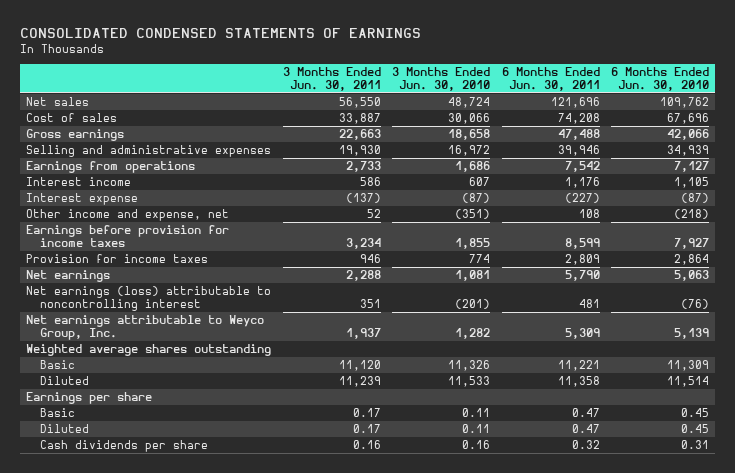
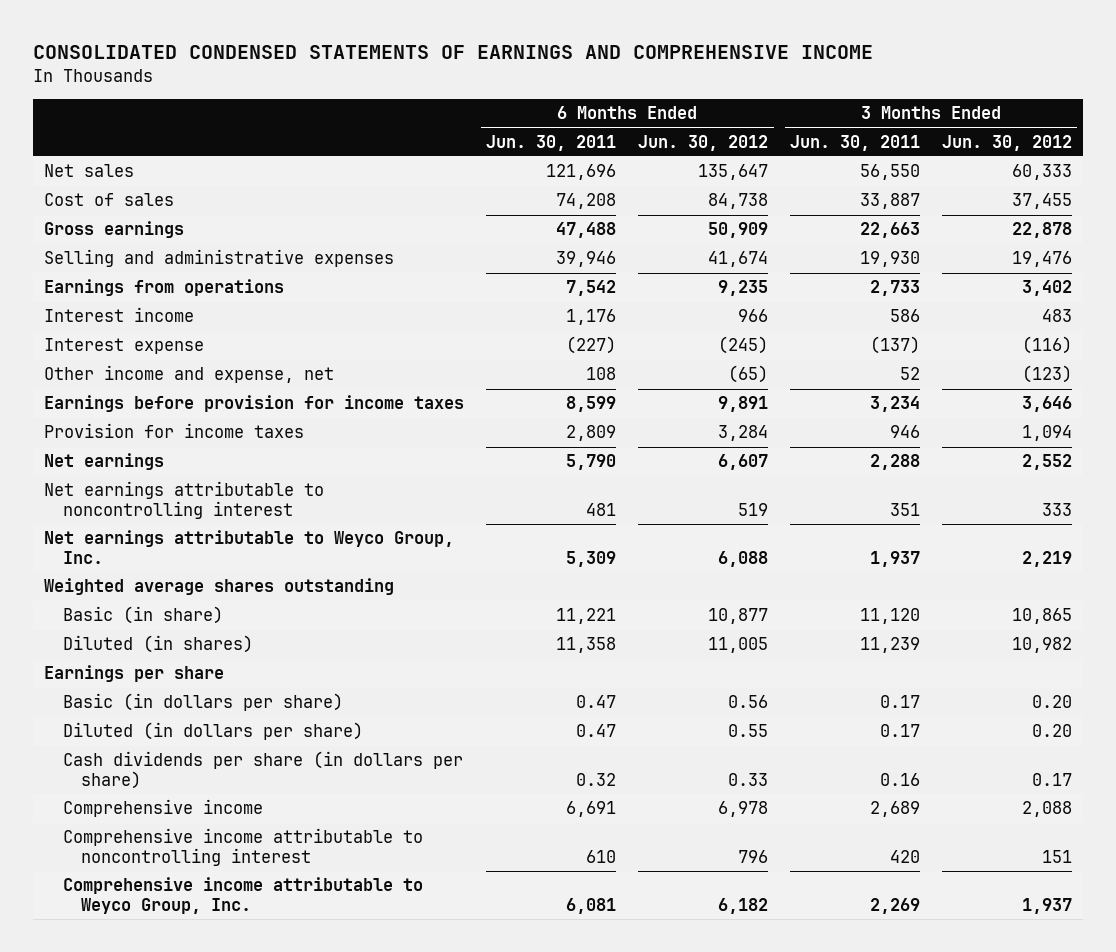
[20,27,422,38] CONSOLIDATED CONDENSED STATEMENTS OF EARNINGS -> [33,45,874,60] CONSOLIDATED CONDENSED STATEMENTS OF EARNINGS AND COMPREHENSIVE INCOME
[392,67,491,92] 3 Months Ended Jun. 30, 2010 -> none
[611,67,710,92] 6 Months Ended Jun. 30, 2010 -> none
none -> [638,134,769,151] Jun. 30, 2012
none -> [941,134,1072,151] Jun. 30, 2012
[26,286,272,312] Net earnings (loss) attributable to noncontrolling interest -> [44,481,325,520] Net earnings attributable to noncontrolling interest
[40,360,76,370] Basic -> [62,606,223,625] Basic (in share)
[40,376,90,386] Diluted -> [62,635,253,654] Diluted (in shares)
[40,408,76,418] Basic -> [62,693,343,712] Basic (in dollars per share)
[40,424,90,434] Diluted -> [62,722,363,741] Diluted (in dollars per share)
[40,440,209,453] Cash dividends per share -> [62,751,463,790] Cash dividends per share (in dollars per share)
none -> [62,799,263,818] Comprehensive income
none -> [62,828,423,867] Comprehensive income attributable to noncontrolling interest
none -> [62,877,423,915] Comprehensive income attributable to Weyco Group, Inc.

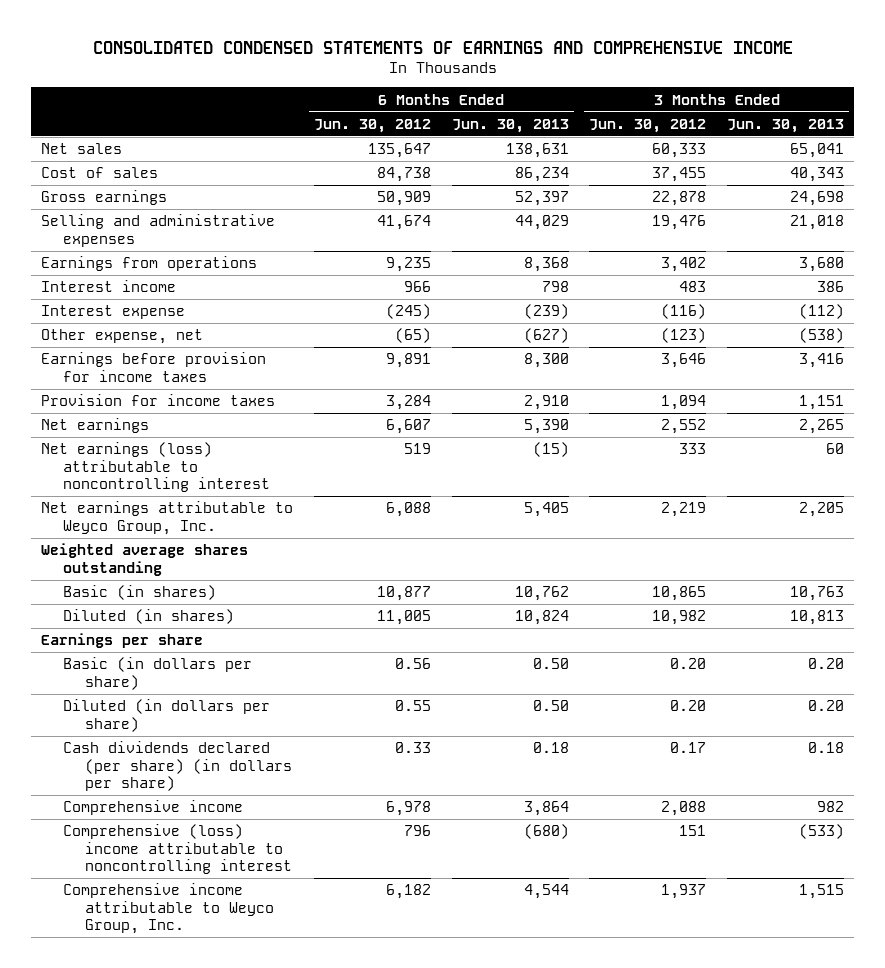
[486,134,617,151] Jun. 30, 2011 -> none
[790,134,921,151] Jun. 30, 2011 -> none
none -> [451,118,569,133] Jun. 30, 2013
none -> [726,118,844,133] Jun. 30, 2013
[44,365,335,384] Other income and expense, net -> [41,329,204,345] Other expense, net
[44,481,325,520] Net earnings attributable to noncontrolling interest -> [41,442,271,493] Net earnings (loss) attributable to noncontrolling interest
[62,606,223,625] Basic (in share) -> [63,585,217,601] Basic (in shares)
[62,751,463,790] Cash dividends per share (in dollars per share) -> [63,741,293,792] Cash dividends declared (per share) (in dollars per share)
[62,828,423,867] Comprehensive income attributable to noncontrolling interest -> [63,824,293,875] Comprehensive (loss) income attributable to noncontrolling interest

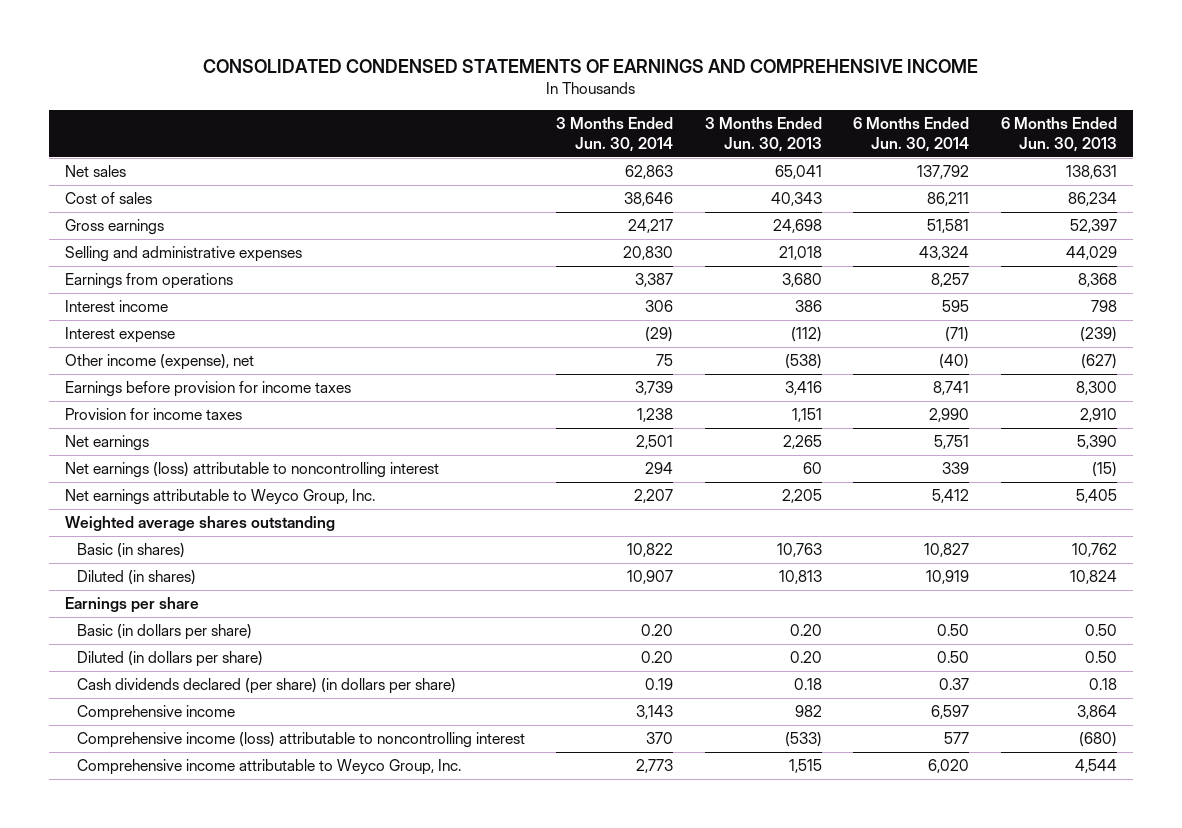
[314,118,432,133] Jun. 30, 2012 -> none
[589,118,707,133] Jun. 30, 2012 -> none
none -> [556,116,674,152] 3 Months Ended Jun. 30, 2014
none -> [853,116,970,152] 6 Months Ended Jun. 30, 2014
[41,329,204,345] Other expense, net -> [64,354,254,371] Other income (expense), net
[63,824,293,875] Comprehensive (loss) income attributable to noncontrolling interest -> [76,732,525,749] Comprehensive income (loss) attributable to noncontrolling interest

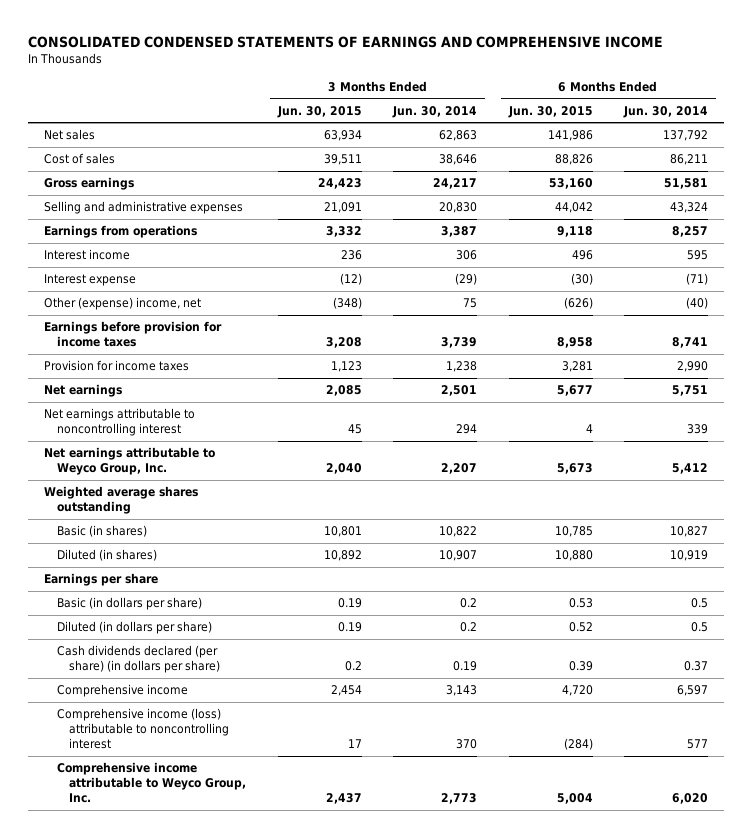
[704,116,822,152] 3 Months Ended Jun. 30, 2013 -> none
[1000,116,1117,152] 6 Months Ended Jun. 30, 2013 -> none
none -> [276,105,362,118] Jun. 30, 2015
none -> [507,105,593,118] Jun. 30, 2015
[64,354,254,371] Other income (expense), net -> [43,297,201,311] Other (expense) income, net
[64,462,439,479] Net earnings (loss) attributable to noncontrolling interest -> [43,408,195,437] Net earnings attributable to noncontrolling interest
[641,624,674,637] 0.20 -> [460,598,478,609] 0.2
[937,624,970,637] 0.50 -> [691,598,709,609] 0.5
[641,651,674,664] 0.20 -> [460,622,478,633] 0.2
[937,651,970,664] 0.50 -> [691,622,709,633] 0.5

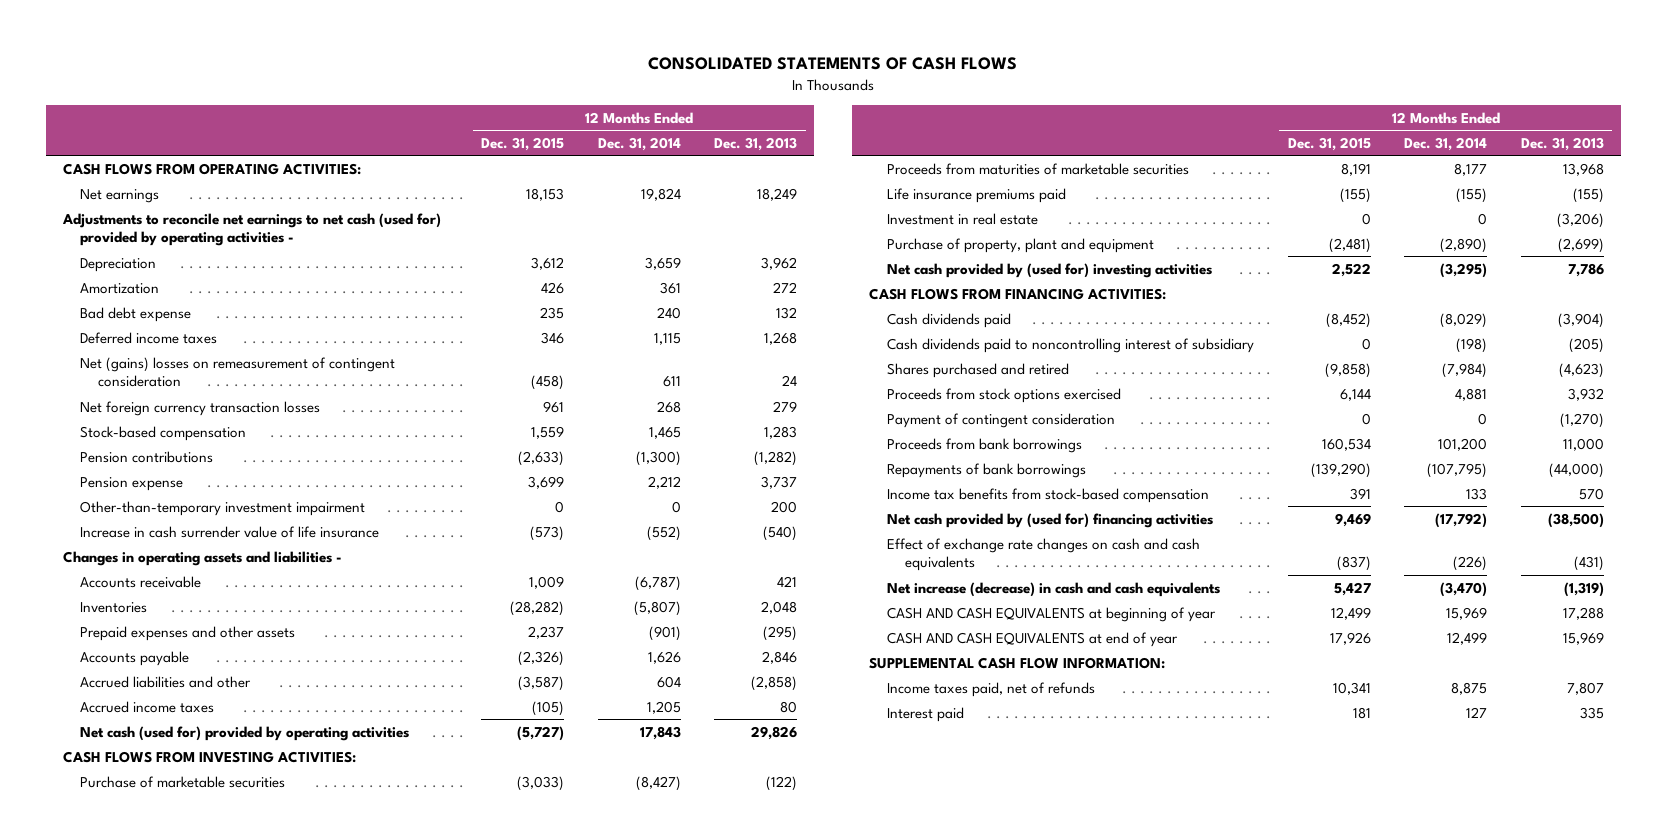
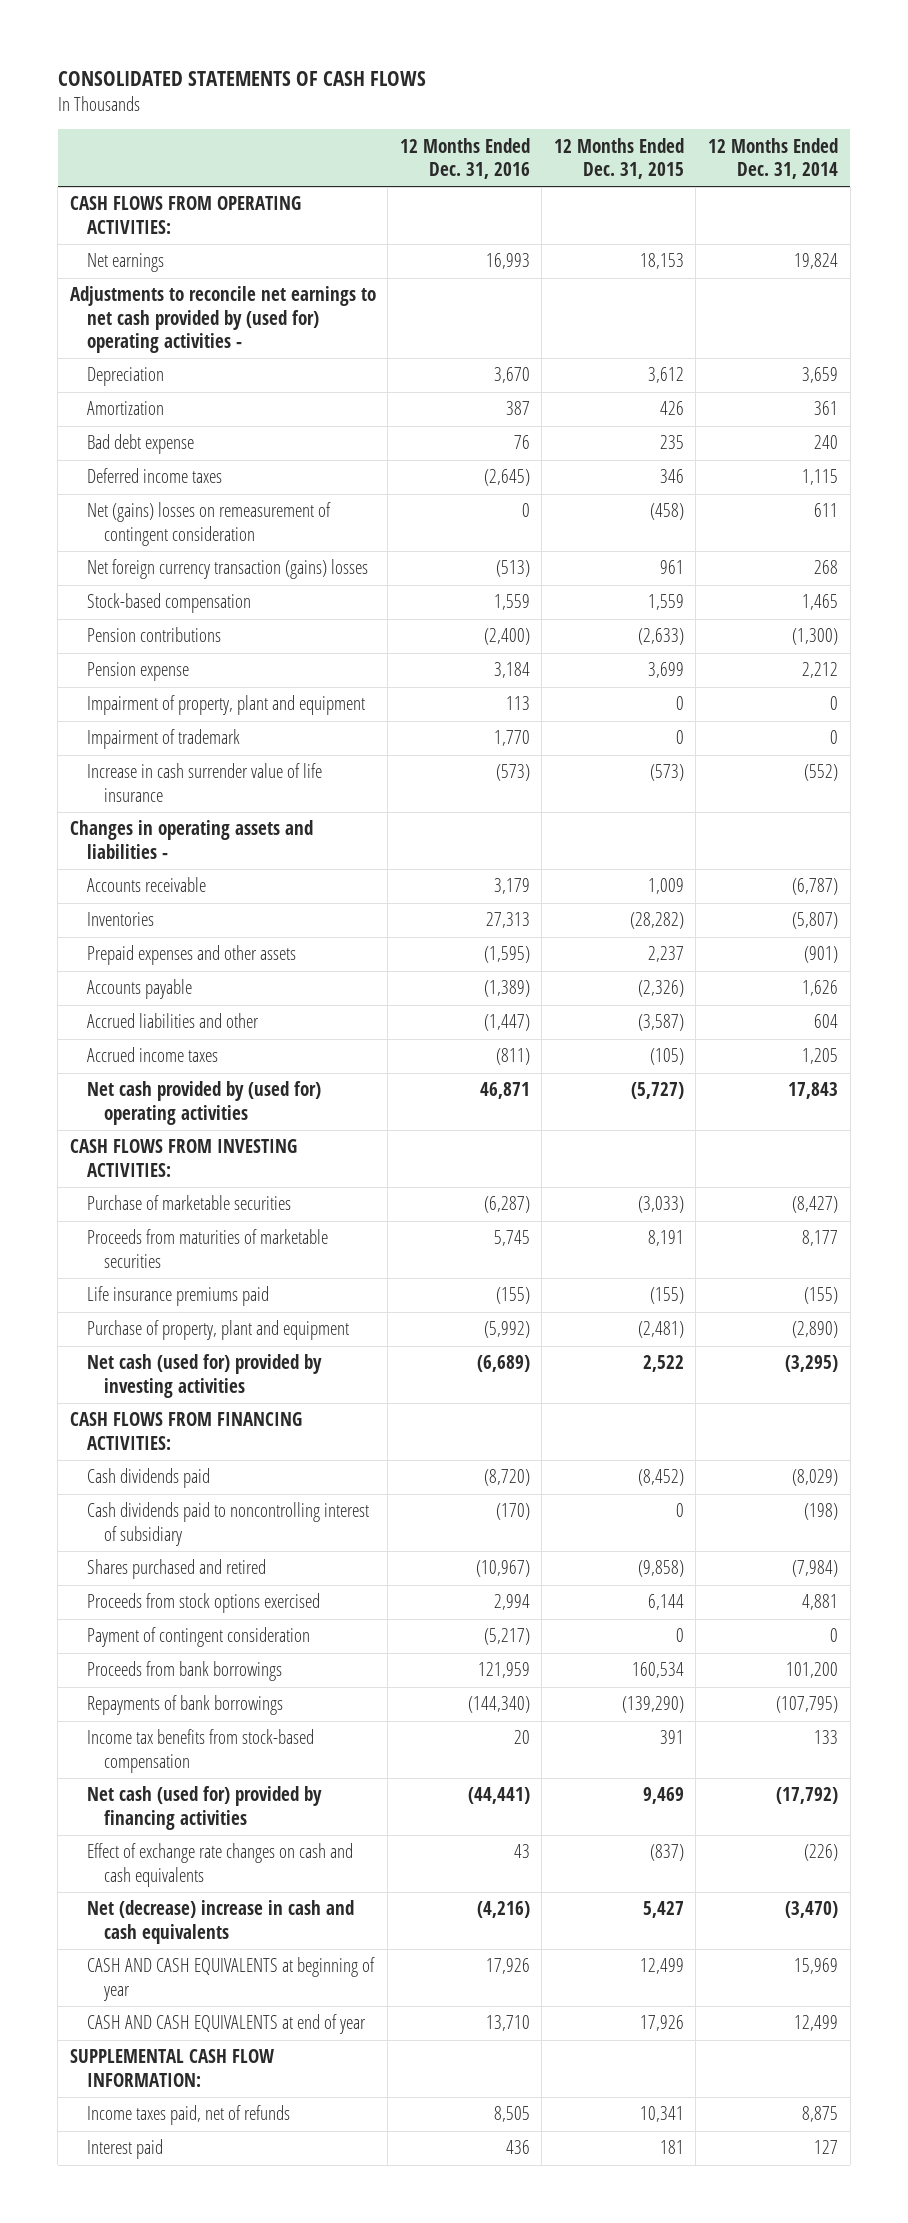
[714,136,798,151] Dec. 31, 2013 -> none
none -> [399,137,530,180] 12 Months Ended Dec. 31, 2016
[61,212,441,247] Adjustments to reconcile net earnings to net cash (used for) provided by operating activities - -> [69,286,376,353] Adjustments to reconcile net earnings to net cash provided by (used for) operating activities -
[80,400,321,416] Net foreign currency transaction losses -> [86,559,368,580] Net foreign currency transaction (gains) losses
[80,500,366,516] Other-than-temporary investment impairment -> none
none -> [86,695,365,716] Impairment of property, plant and equipment
none -> [86,729,240,750] Impairment of trademark
[80,725,410,741] Net cash (used for) provided by operating activities -> [86,1081,321,1125] Net cash provided by (used for) operating activities
[886,212,1038,225] Investment in real estate -> none
[886,262,1212,278] Net cash provided by (used for) investing activities -> [86,1354,322,1398] Net cash (used for) provided by investing activities
[886,512,1213,528] Net cash provided by (used for) financing activities -> [86,1786,322,1830] Net cash (used for) provided by financing activities
[886,581,1220,597] Net increase (decrease) in cash and cash equivalents -> [86,1900,354,1944] Net (decrease) increase in cash and cash equivalents

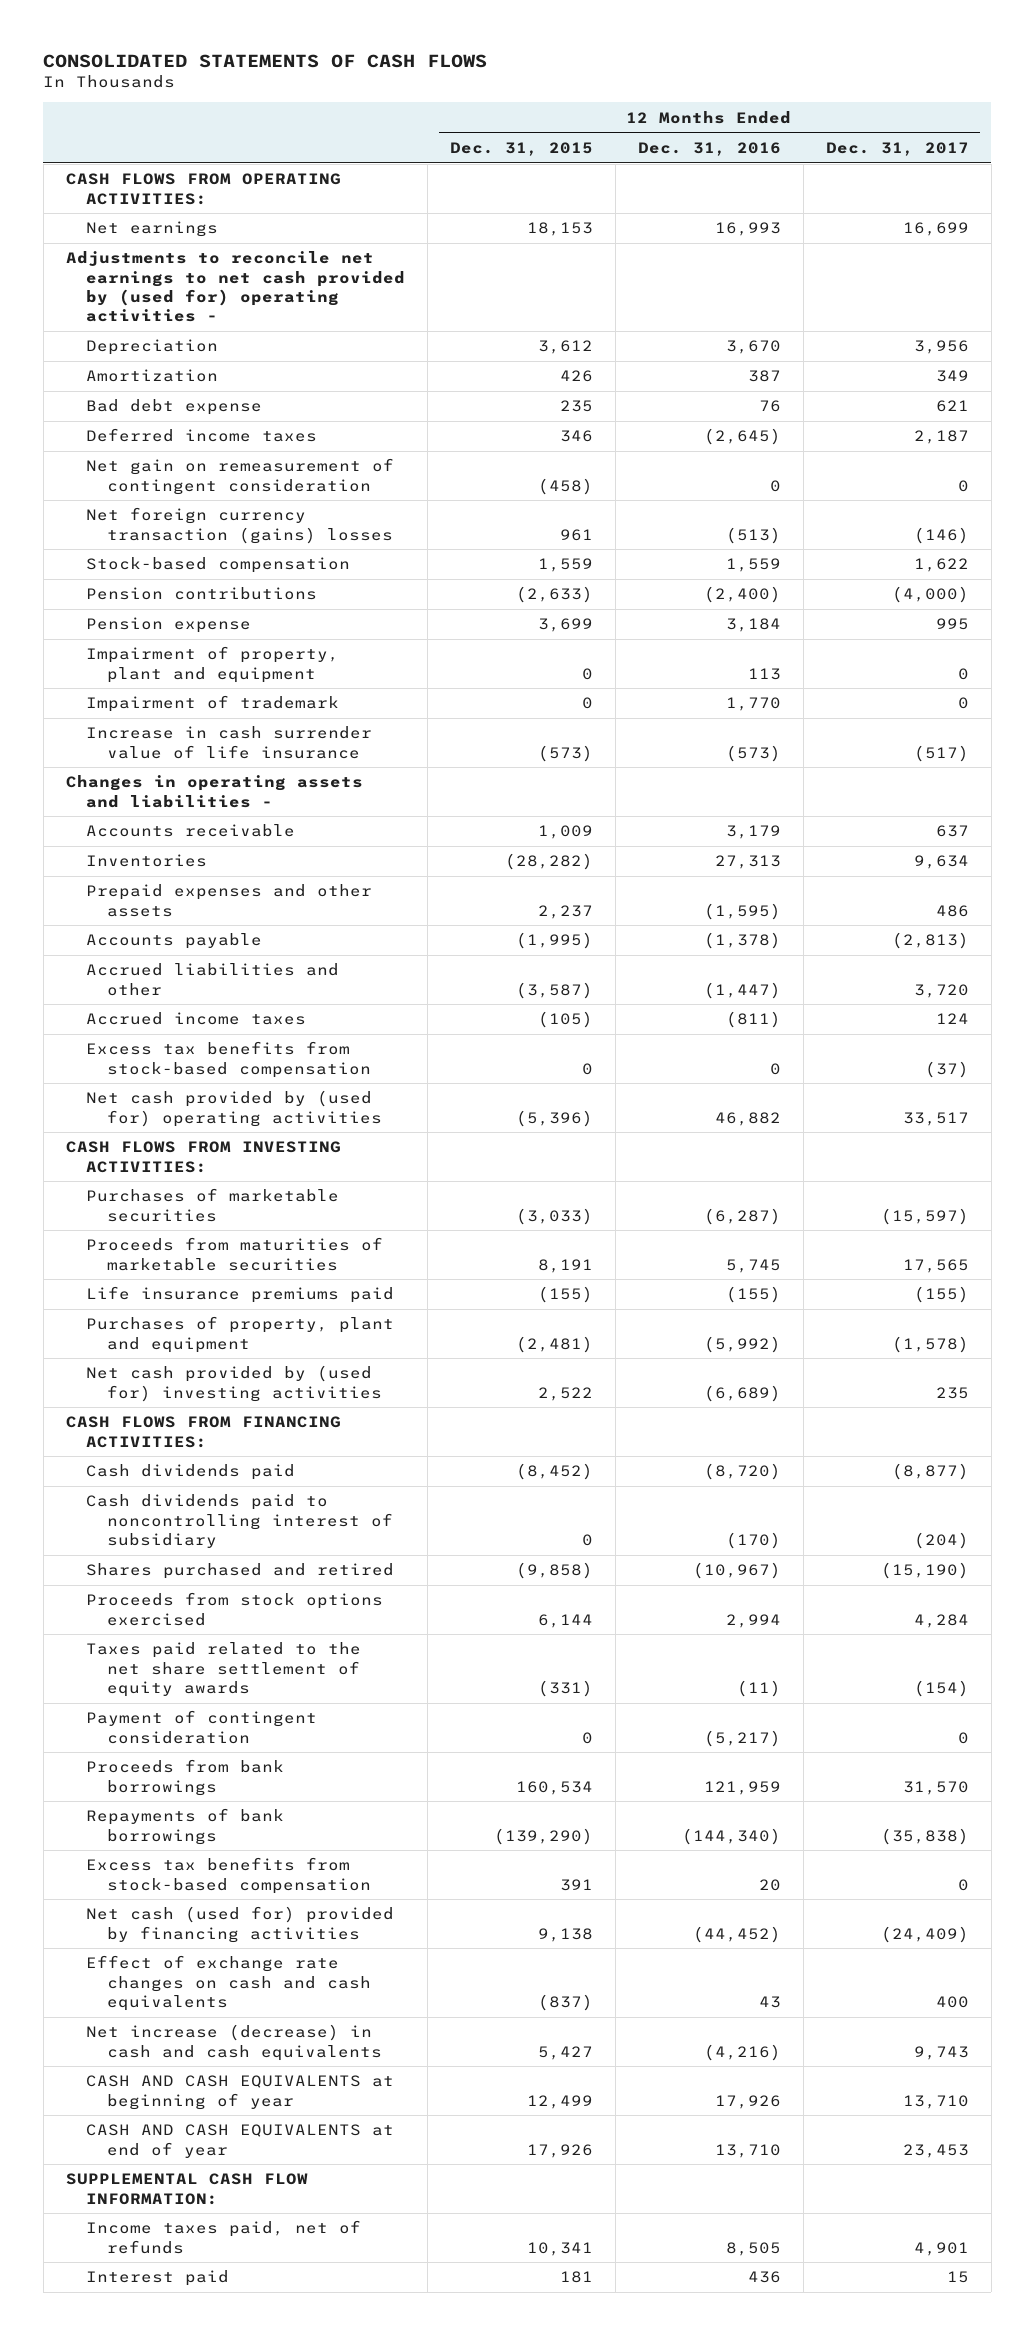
[708,137,839,180] 12 Months Ended Dec. 31, 2014 -> none
none -> [825,141,969,156] Dec. 31, 2017
[86,502,331,546] Net (gains) losses on remeasurement of contingent consideration -> [86,458,395,495] Net gain on remeasurement of contingent consideration
[483,980,530,998] (1,389) -> [703,932,781,950] (1,378)
[637,980,684,998] (2,326) -> [516,932,594,950] (1,995)
none -> [86,1041,371,1078] Excess tax benefits from stock-based compensation
[479,1082,530,1100] 46,871 -> [714,1111,781,1126] 46,882
[630,1082,684,1100] (5,727) -> [516,1109,594,1127] (5,396)
[86,1195,291,1211] Purchase of marketable securities -> [86,1188,340,1222] Purchases of marketable securities
[86,1320,349,1341] Purchase of property, plant and equipment -> [86,1316,395,1353] Purchases of property, plant and equipment
[86,1354,322,1398] Net cash (used for) provided by investing activities -> [86,1365,382,1402] Net cash provided by (used for) investing activities
none -> [86,1642,362,1697] Taxes paid related to the net share settlement of equity awards
[86,1729,314,1773] Income tax benefits from stock-based compensation -> [86,1857,371,1894] Excess tax benefits from stock-based compensation
[467,1787,530,1805] (44,441) -> [692,1925,781,1943] (44,452)
[642,1787,684,1805] 9,469 -> [538,1927,594,1942] 9,138
[86,1900,354,1944] Net (decrease) increase in cash and cash equivalents -> [86,2024,382,2061] Net increase (decrease) in cash and cash equivalents

